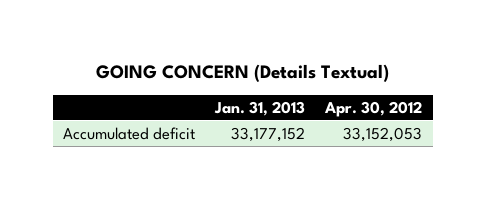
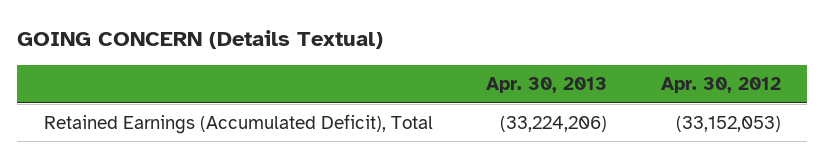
[214,100,306,116] Jan. 31, 2013 -> none
none -> [486,77,608,94] Apr. 30, 2013
[63,126,196,140] Accumulated deficit -> [43,114,433,135] Retained Earnings (Accumulated Deficit), Total
[343,126,423,142] 33,152,053 -> [675,116,781,133] (33,152,053)

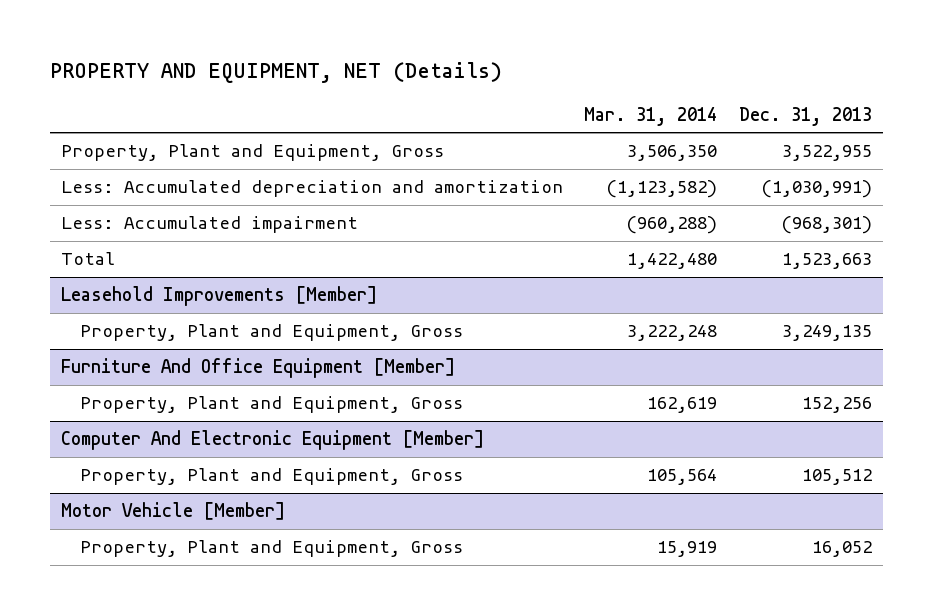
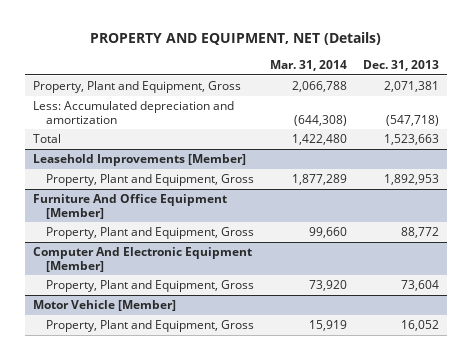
[60,216,358,234] Less: Accumulated impairment -> none
[627,145,718,162] 3,506,350 -> [291,81,347,93] 2,066,788
[781,145,872,162] 3,522,955 -> [383,81,439,93] 2,071,381
[606,180,718,199] (1,123,582) -> [293,114,347,126] (644,308)
[760,180,872,199] (1,030,991) -> [385,114,439,126] (547,718)
[627,325,718,342] 3,222,248 -> [291,174,347,186] 1,877,289
[781,325,872,342] 3,249,135 -> [383,174,439,186] 1,892,953
[647,397,718,414] 162,619 -> [308,227,347,239] 99,660
[801,397,872,414] 152,256 -> [400,227,439,239] 88,772
[647,469,718,486] 105,564 -> [308,280,347,292] 73,920
[801,469,872,486] 105,512 -> [400,280,439,292] 73,604

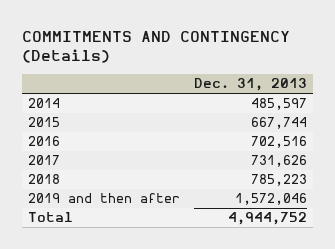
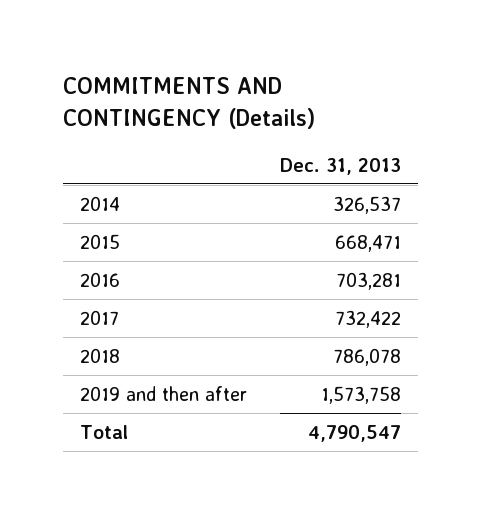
[250,98,307,111] 485,597 -> [333,195,402,214] 326,537
[250,117,307,130] 667,744 -> [335,234,402,252] 668,471
[250,136,307,149] 702,516 -> [336,271,402,290] 703,281
[250,155,307,168] 731,626 -> [335,309,402,328] 732,422
[250,174,307,187] 785,223 -> [333,347,402,366] 786,078
[234,193,307,206] 1,572,046 -> [321,385,402,404] 1,573,758
[227,212,307,226] 4,944,752 -> [308,424,402,442] 4,790,547

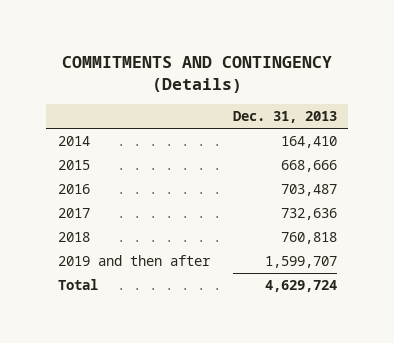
[333,195,402,214] 326,537 -> [280,135,337,148] 164,410
[335,234,402,252] 668,471 -> [280,159,337,172] 668,666
[336,271,402,290] 703,281 -> [280,183,337,196] 703,487
[335,309,402,328] 732,422 -> [280,207,337,220] 732,636
[333,347,402,366] 786,078 -> [280,231,337,244] 760,818
[321,385,402,404] 1,573,758 -> [264,255,337,268] 1,599,707
[308,424,402,442] 4,790,547 -> [264,279,337,292] 4,629,724

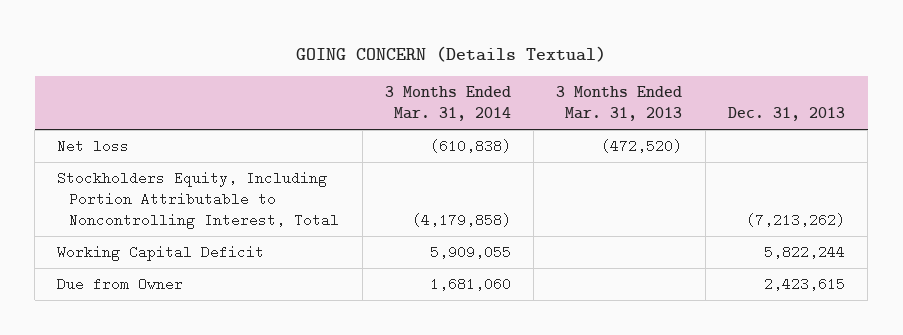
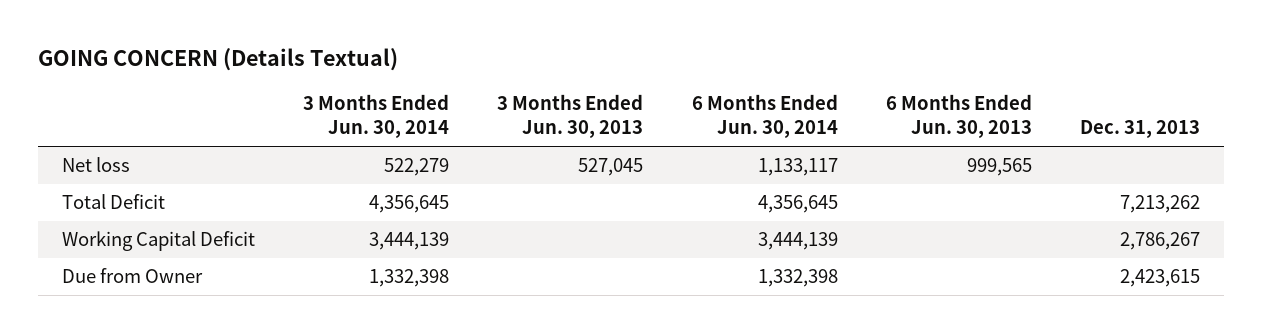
[384,86,511,122] 3 Months Ended Mar. 31, 2014 -> none
[556,86,683,122] 3 Months Ended Mar. 31, 2013 -> none
none -> [303,94,450,139] 3 Months Ended Jun. 30, 2014
none -> [497,94,644,139] 3 Months Ended Jun. 30, 2013
none -> [691,94,838,139] 6 Months Ended Jun. 30, 2014
none -> [885,94,1032,139] 6 Months Ended Jun. 30, 2013
[57,170,340,230] Stockholders Equity, Including Portion Attributable to Noncontrolling Interest, Total -> none
none -> [61,194,165,210] Total Deficit
[764,244,846,259] 5,822,244 -> [1120,232,1201,251] 2,786,267

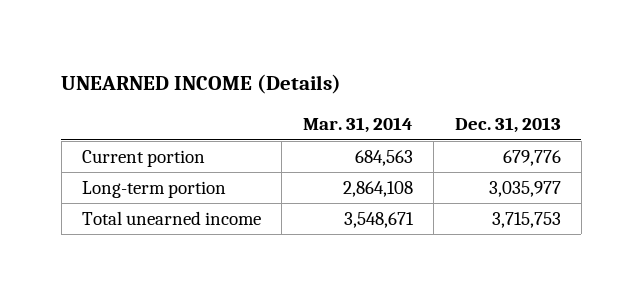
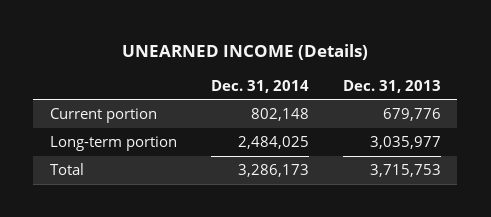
[302,117,413,134] Mar. 31, 2014 -> none
none -> [210,79,309,93] Dec. 31, 2014
[82,210,262,225] Total unearned income -> [50,163,85,176] Total

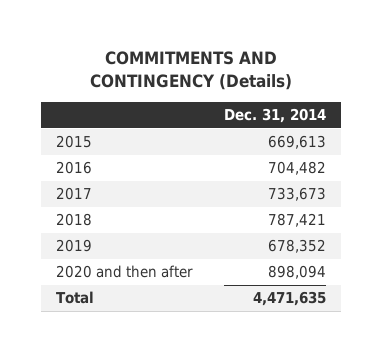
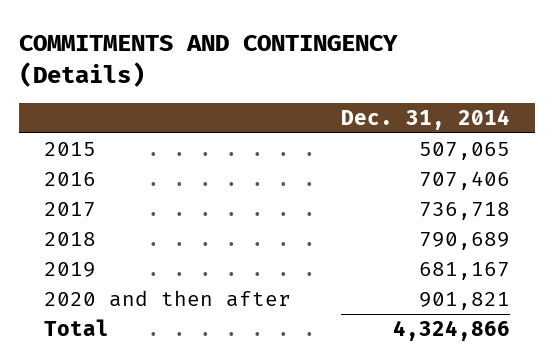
[267,135,326,150] 669,613 -> [418,141,510,160] 507,065
[267,161,326,176] 704,482 -> [418,170,510,190] 707,406
[267,187,326,202] 733,673 -> [418,201,510,220] 736,718
[267,213,326,228] 787,421 -> [418,231,510,250] 790,689
[267,239,326,254] 678,352 -> [418,261,510,280] 681,167
[267,265,326,280] 898,094 -> [418,291,510,310] 901,821
[252,291,326,307] 4,471,635 -> [392,319,510,341] 4,324,866

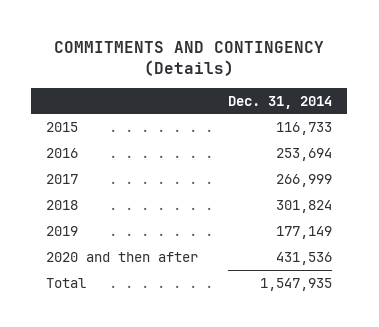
[418,141,510,160] 507,065 -> [276,121,333,135] 116,733
[418,170,510,190] 707,406 -> [276,147,333,161] 253,694
[418,201,510,220] 736,718 -> [276,173,333,187] 266,999
[418,231,510,250] 790,689 -> [276,199,333,213] 301,824
[418,261,510,280] 681,167 -> [276,225,333,239] 177,149
[418,291,510,310] 901,821 -> [276,251,333,265] 431,536
[392,319,510,341] 4,324,866 -> [260,277,333,291] 1,547,935

